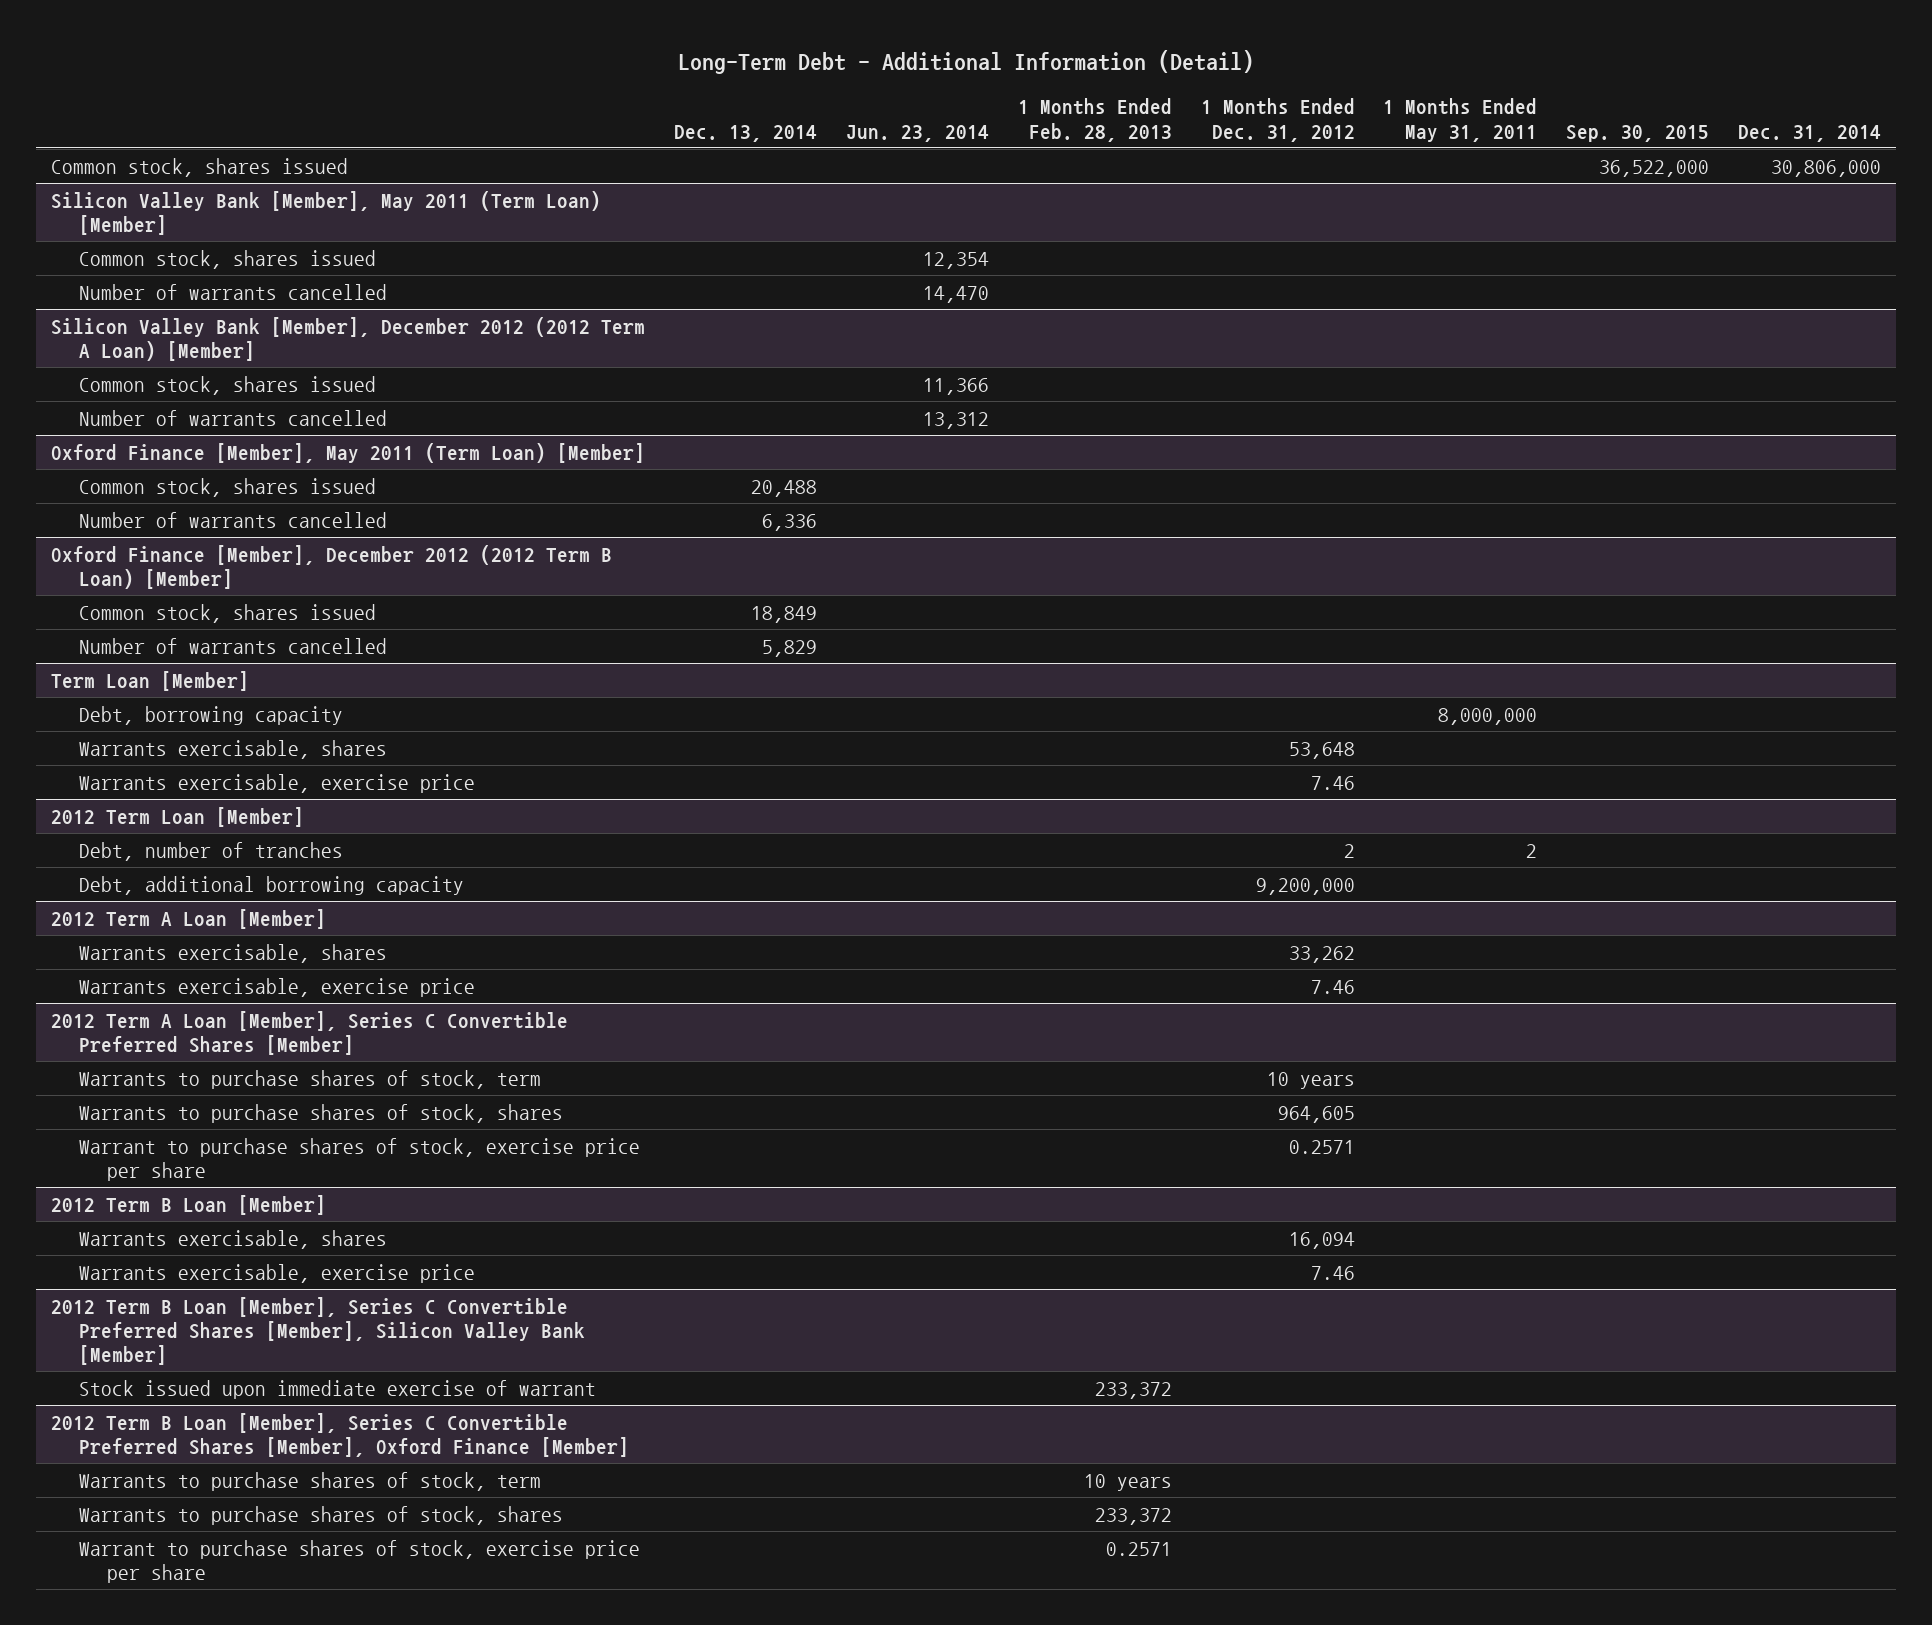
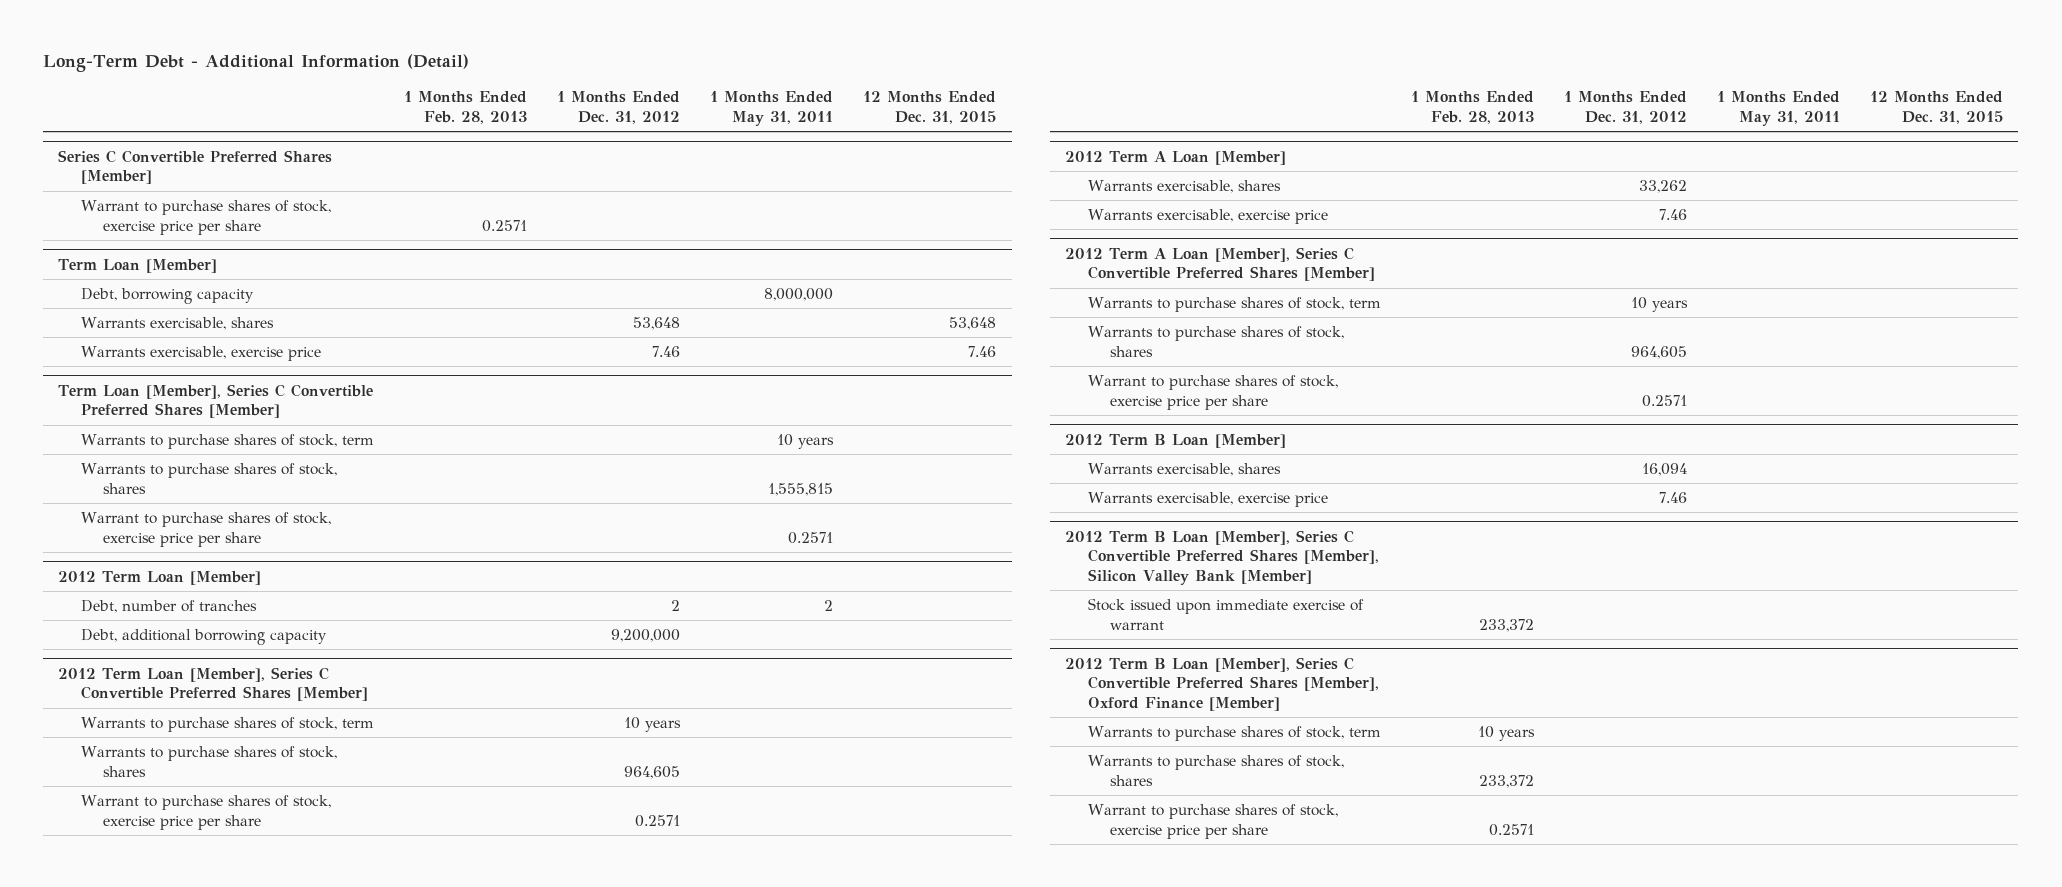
[673,124,817,142] Dec. 13, 2014 -> none
[845,124,989,142] Jun. 23, 2014 -> none
[1566,124,1710,142] Sep. 30, 2015 -> none
[1738,124,1882,142] Dec. 31, 2014 -> none
none -> [863,91,997,124] 12 Months Ended Dec. 31, 2015
[50,157,348,177] Common stock, shares issued -> none
[50,190,601,235] Silicon Valley Bank [Member], May 2011 (Term Loan) [Member] -> none
[78,249,376,269] Common stock, shares issued -> none
[78,283,387,300] Number of warrants cancelled -> none
[50,316,645,361] Silicon Valley Bank [Member], December 2012 (2012 Term A Loan) [Member] -> none
[78,375,376,395] Common stock, shares issued -> none
[78,409,387,426] Number of warrants cancelled -> none
[50,442,645,463] Oxford Finance [Member], May 2011 (Term Loan) [Member] -> none
[78,477,376,497] Common stock, shares issued -> none
[78,511,387,528] Number of warrants cancelled -> none
[50,544,612,589] Oxford Finance [Member], December 2012 (2012 Term B Loan) [Member] -> none
[78,603,376,623] Common stock, shares issued -> none
[78,637,387,654] Number of warrants cancelled -> none
none -> [58,149,333,185] Series C Convertible Preferred Shares [Member]
none -> [80,199,331,235] Warrant to purchase shares of stock, exercise price per share
none -> [58,383,374,419] Term Loan [Member], Series C Convertible Preferred Shares [Member]
none -> [80,433,374,449] Warrants to purchase shares of stock, term
none -> [80,462,337,494] Warrants to purchase shares of stock, shares
none -> [80,511,331,547] Warrant to purchase shares of stock, exercise price per share
none -> [58,666,368,702] 2012 Term Loan [Member], Series C Convertible Preferred Shares [Member]
none -> [80,716,374,732] Warrants to purchase shares of stock, term
none -> [80,745,337,777] Warrants to purchase shares of stock, shares
none -> [80,794,331,830] Warrant to purchase shares of stock, exercise price per share

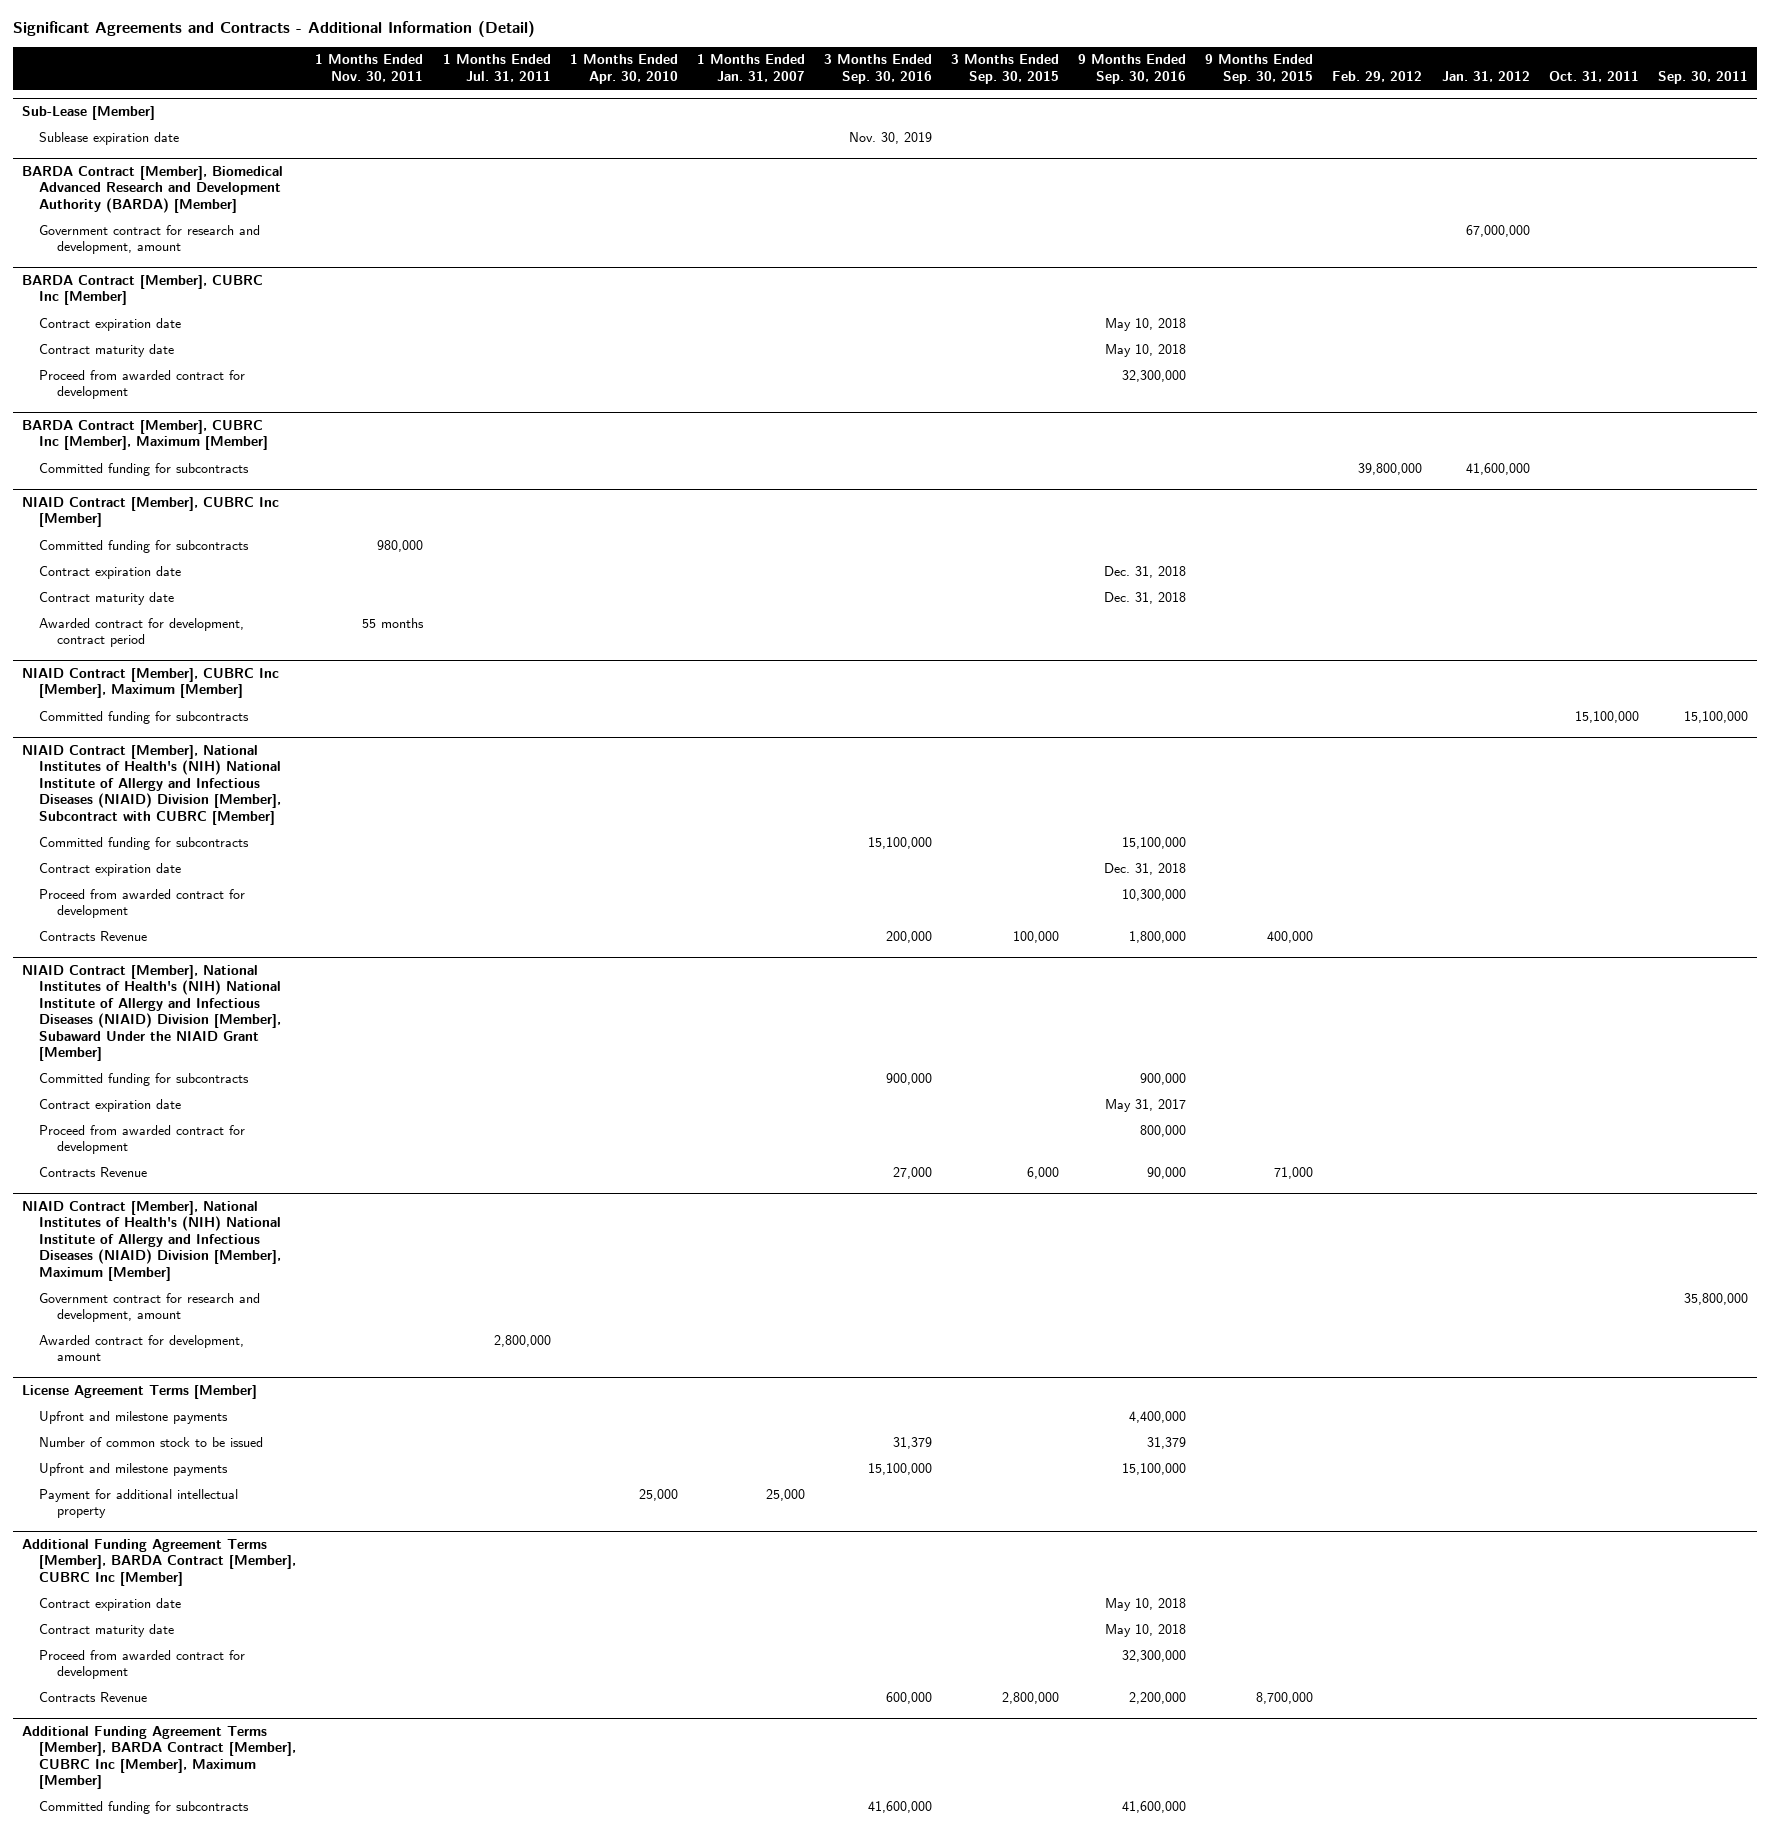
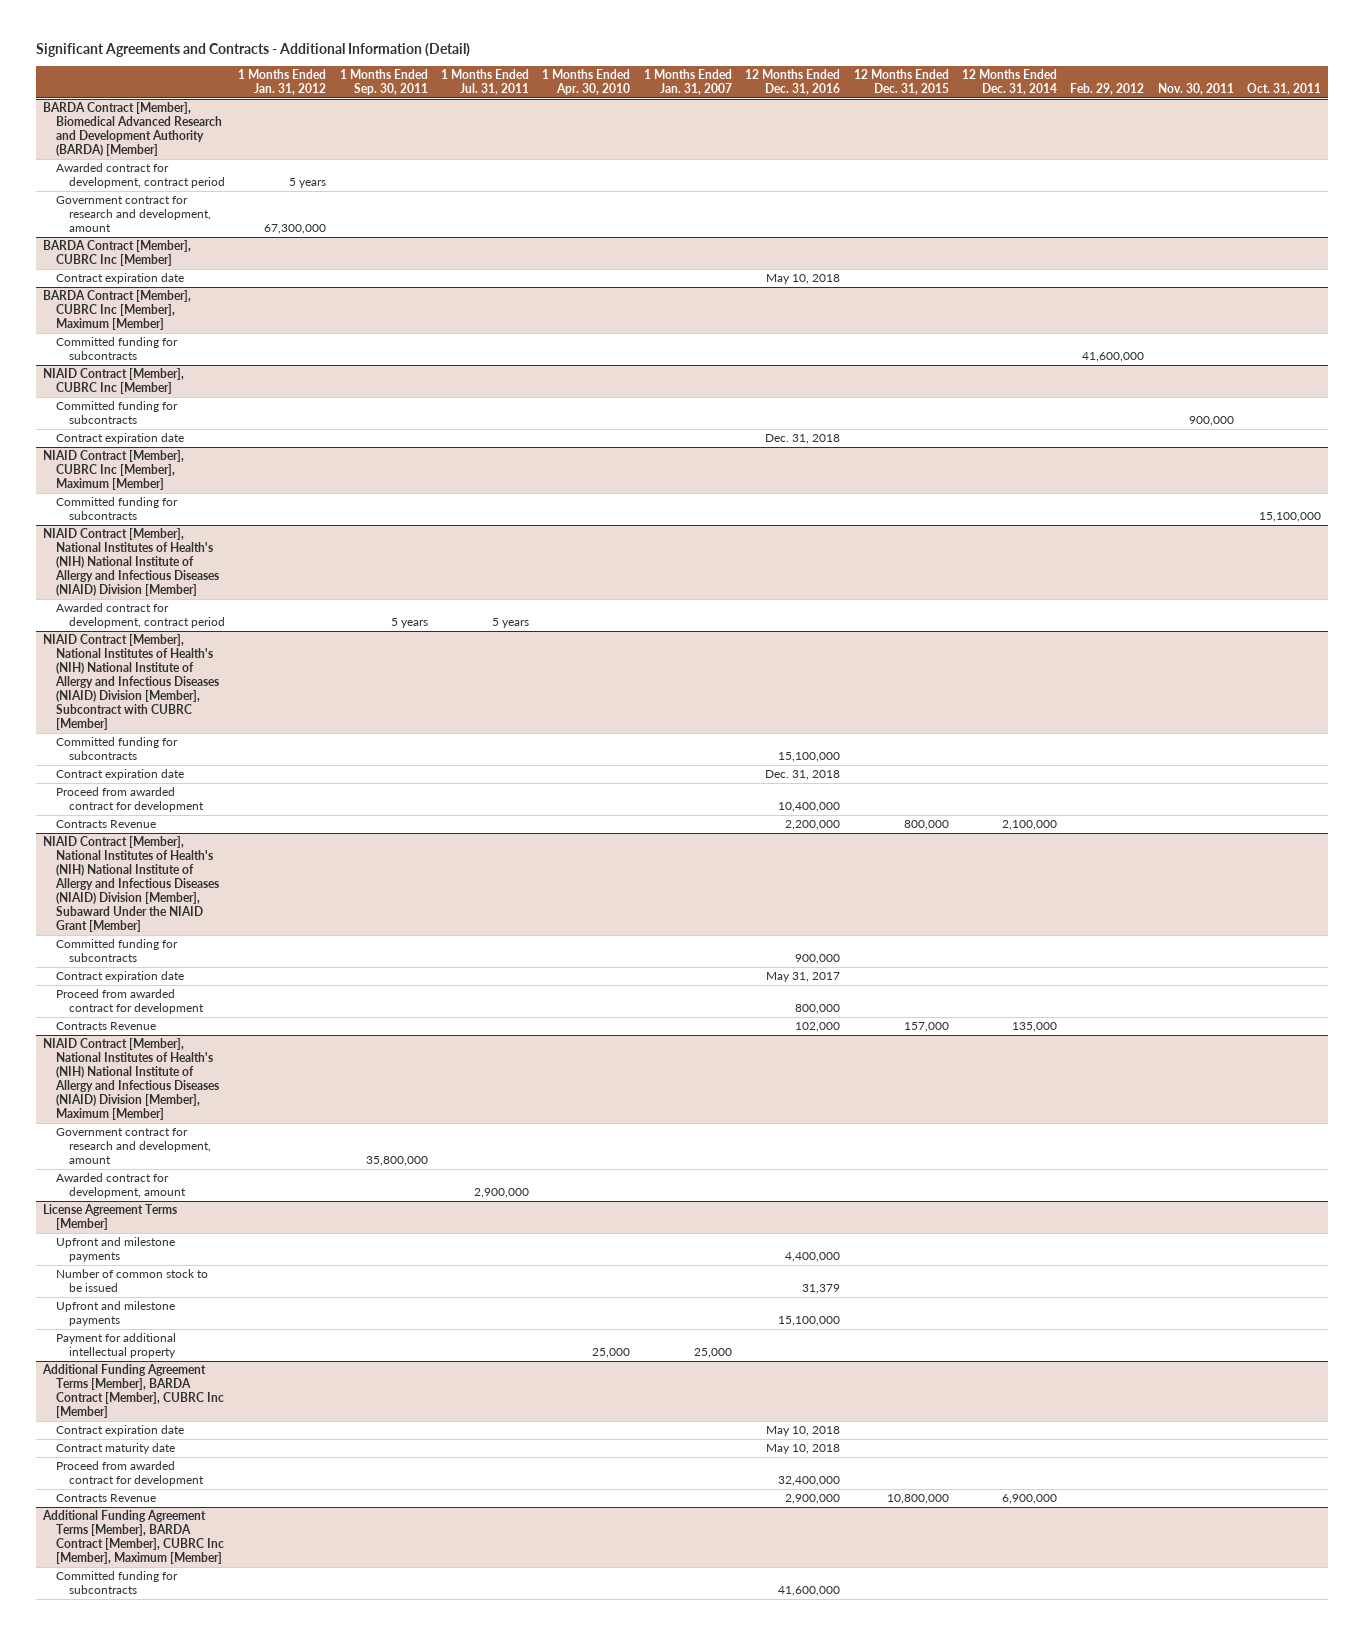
[315,54,424,82] 1 Months Ended Nov. 30, 2011 -> none
[823,54,932,84] 3 Months Ended Sep. 30, 2016 -> none
[951,54,1060,84] 3 Months Ended Sep. 30, 2015 -> none
[1078,54,1187,84] 9 Months Ended Sep. 30, 2016 -> none
[1205,54,1314,84] 9 Months Ended Sep. 30, 2015 -> none
[1441,70,1530,82] Jan. 31, 2012 -> none
[1657,70,1748,84] Sep. 30, 2011 -> none
none -> [238,68,327,95] 1 Months Ended Jan. 31, 2012
none -> [339,68,428,95] 1 Months Ended Sep. 30, 2011
none -> [745,68,841,95] 12 Months Ended Dec. 31, 2016
none -> [853,68,949,95] 12 Months Ended Dec. 31, 2015
none -> [962,68,1058,95] 12 Months Ended Dec. 31, 2014
none -> [1157,82,1234,95] Nov. 30, 2011
[22,105,156,120] Sub-Lease [Member] -> none
[39,131,180,145] Sublease expiration date -> none
none -> [55,163,225,189] Awarded contract for development, contract period
[39,343,175,357] Contract maturity date -> none
[39,369,246,400] Proceed from awarded contract for development -> none
[1358,462,1423,475] 39,800,000 -> [1082,352,1145,363] 41,600,000
[39,591,175,605] Contract maturity date -> none
[39,617,245,648] Awarded contract for development, contract period -> none
none -> [42,528,219,597] NIAID Contract [Member], National Institutes of Health's (NIH) National Institute of Allergy and Infectious Diseases (NIAID) Division [Member]
none -> [55,603,225,629] Awarded contract for development, contract period
[493,1334,551,1347] 2,800,000 -> [473,1188,529,1199] 2,900,000

